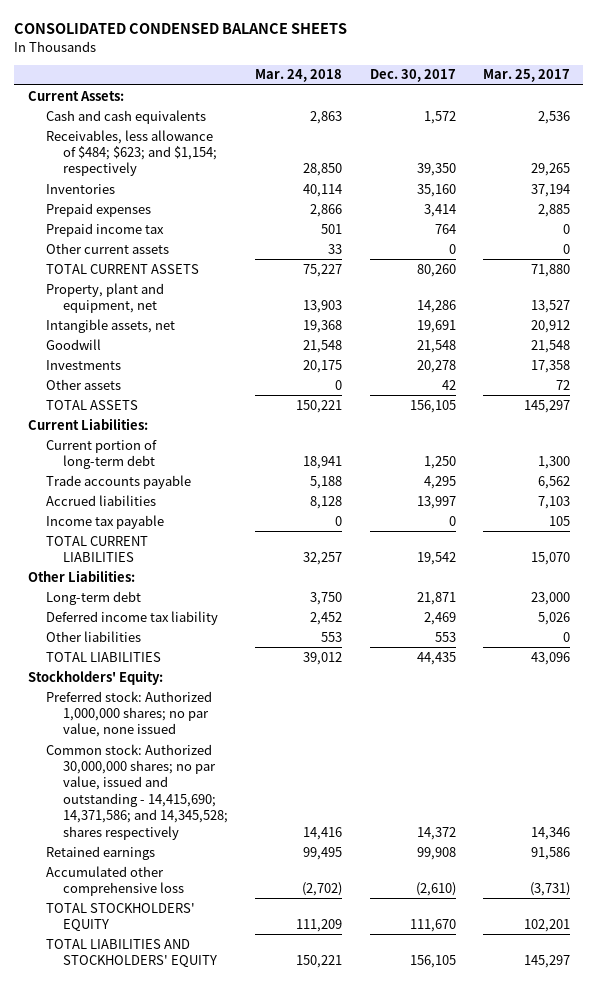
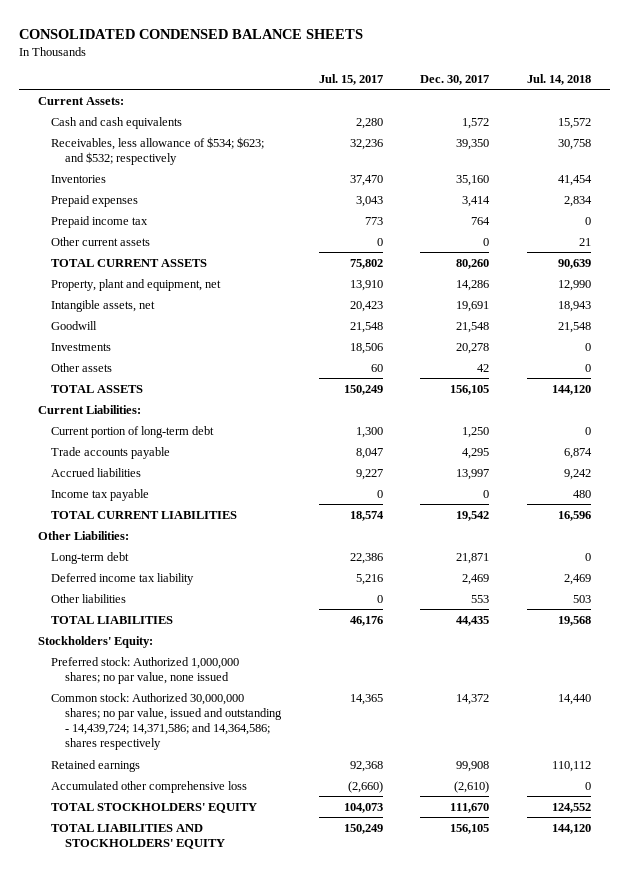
[255,69,343,83] Mar. 24, 2018 -> none
[482,69,570,83] Mar. 25, 2017 -> none
none -> [318,74,383,86] Jul. 15, 2017
none -> [527,74,592,86] Jul. 14, 2018
[45,129,218,177] Receivables, less allowance of $484; $623; and $1,154; respectively -> [51,136,265,165] Receivables, less allowance of $534; $623; and $532; respectively
[45,743,229,840] Common stock: Authorized 30,000,000 shares; no par value, issued and outstanding - 14,415,690; 14,371,586; and 14,345,528; shares respectively -> [51,692,282,751] Common stock: Authorized 30,000,000 shares; no par value, issued and outstanding - 14,439,724; 14,371,586; and 14,364,586; shares respectively

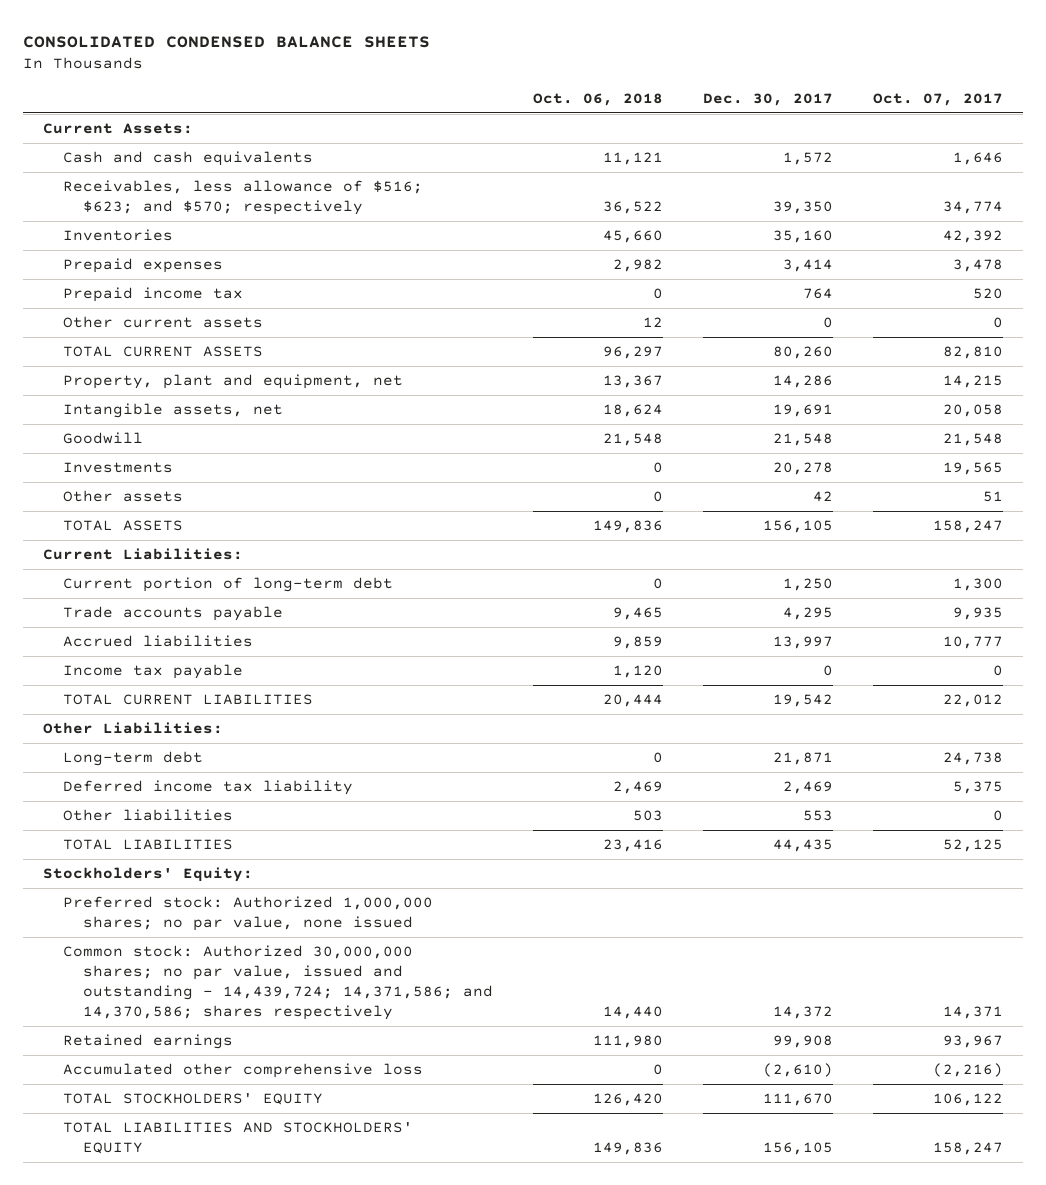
[318,74,383,86] Jul. 15, 2017 -> none
[527,74,592,86] Jul. 14, 2018 -> none
none -> [533,93,664,107] Oct. 06, 2018
none -> [873,93,1004,107] Oct. 07, 2017
[51,136,265,165] Receivables, less allowance of $534; $623; and $532; respectively -> [62,179,423,216] Receivables, less allowance of $516; $623; and $570; respectively
[51,692,282,751] Common stock: Authorized 30,000,000 shares; no par value, issued and outstanding - 14,439,724; 14,371,586; and 14,364,586; shares respectively -> [62,944,494,1021] Common stock: Authorized 30,000,000 shares; no par value, issued and outstanding - 14,439,724; 14,371,586; and 14,370,586; shares respectively

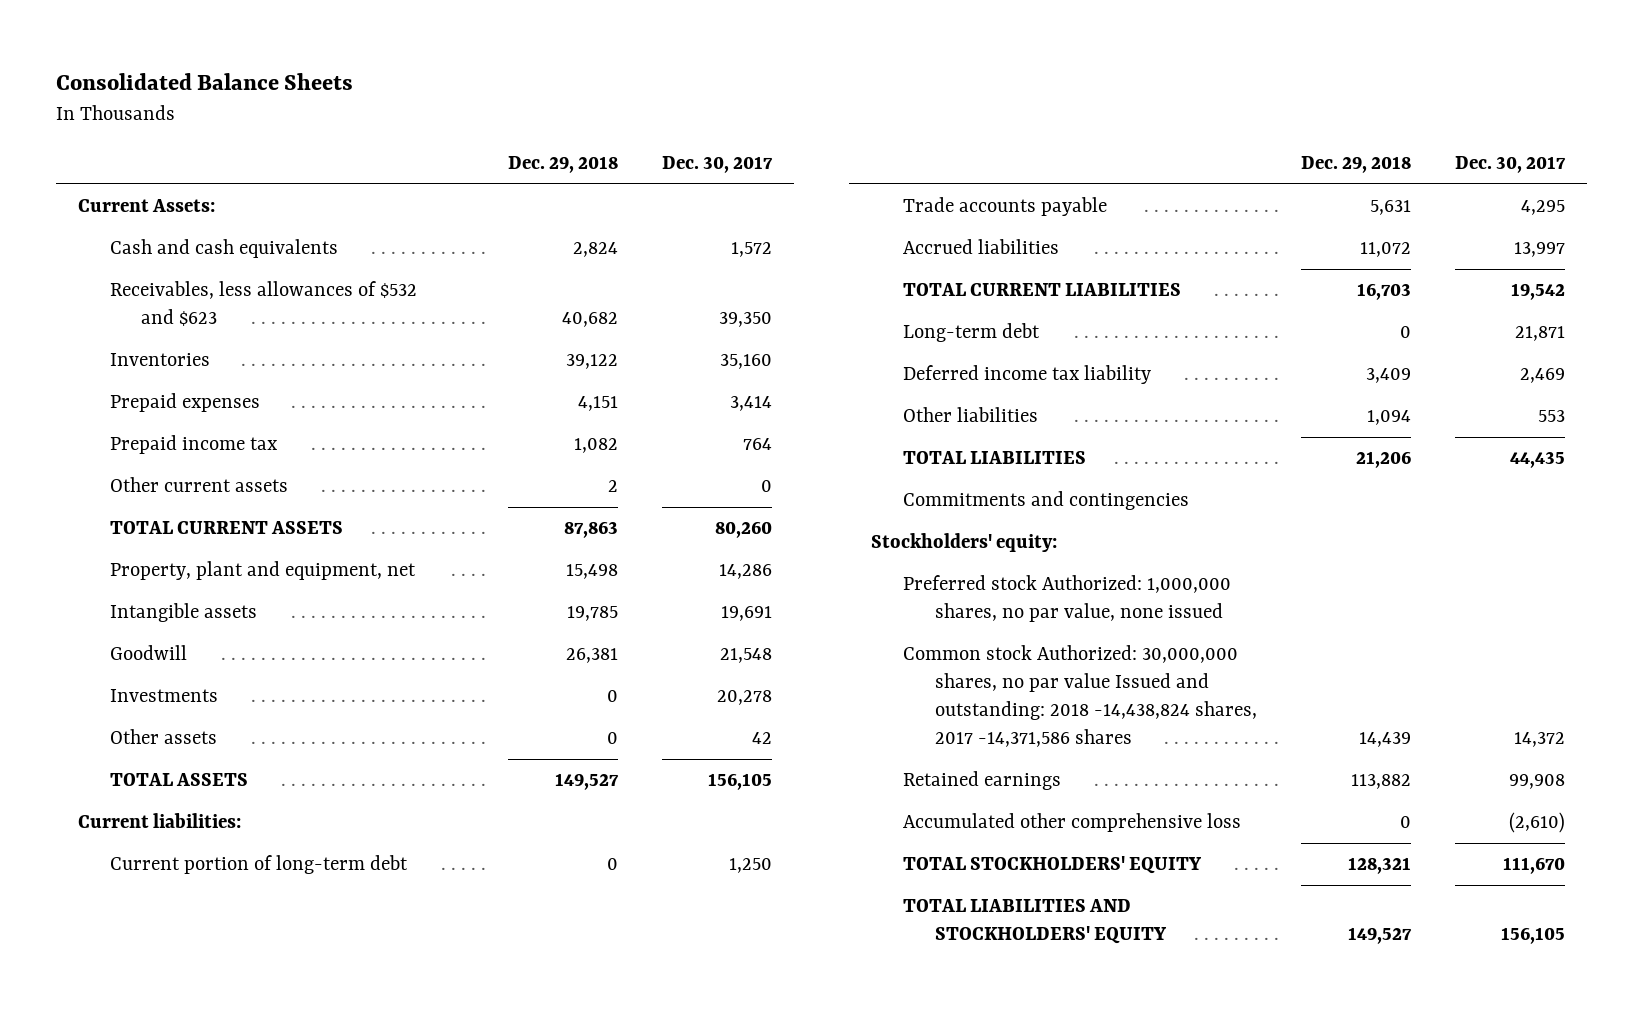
[22,36,430,49] CONSOLIDATED CONDENSED BALANCE SHEETS -> [56,73,354,91] Consolidated Balance Sheets
[533,93,664,107] Oct. 06, 2018 -> none
[873,93,1004,107] Oct. 07, 2017 -> none
none -> [507,156,618,174] Dec. 29, 2018
[62,179,423,216] Receivables, less allowance of $516; $623; and $570; respectively -> [109,281,417,327] Receivables, less allowances of $532 and $623
[62,402,283,418] Intangible assets, net -> [109,603,257,623] Intangible assets
[42,547,243,560] Current Liabilities: -> [78,813,242,829] Current liabilities:
[62,663,243,679] Income tax payable -> none
[42,721,223,734] Other Liabilities: -> none
none -> [902,491,1189,511] Commitments and contingencies
[42,866,253,882] Stockholders' Equity: -> [871,533,1058,553] Stockholders' equity:
[62,895,433,932] Preferred stock: Authorized 1,000,000 shares; no par value, none issued -> [902,575,1231,623] Preferred stock Authorized: 1,000,000 shares, no par value, none issued
[62,944,494,1021] Common stock: Authorized 30,000,000 shares; no par value, issued and outstanding - 14,439,724; 14,371,586; and 14,370,586; shares respectively -> [902,645,1257,748] Common stock Authorized: 30,000,000 shares, no par value Issued and outstanding: 2018 -14,438,824 shares, 2017 -14,371,586 shares

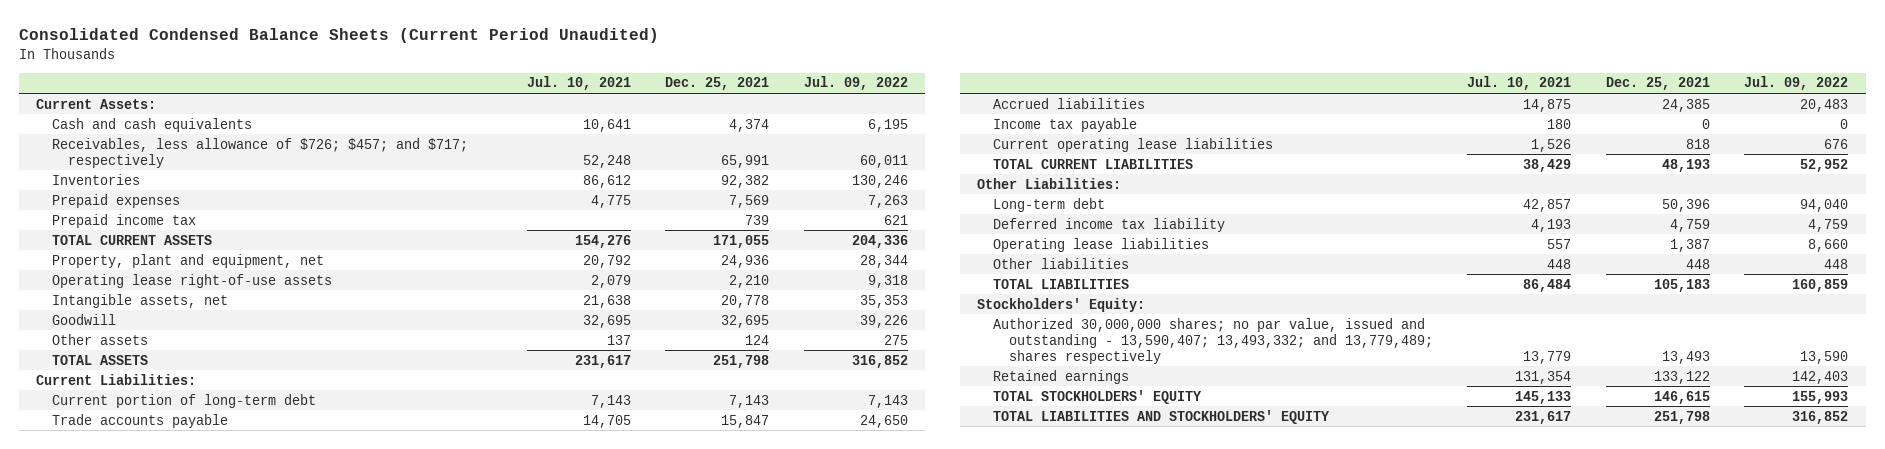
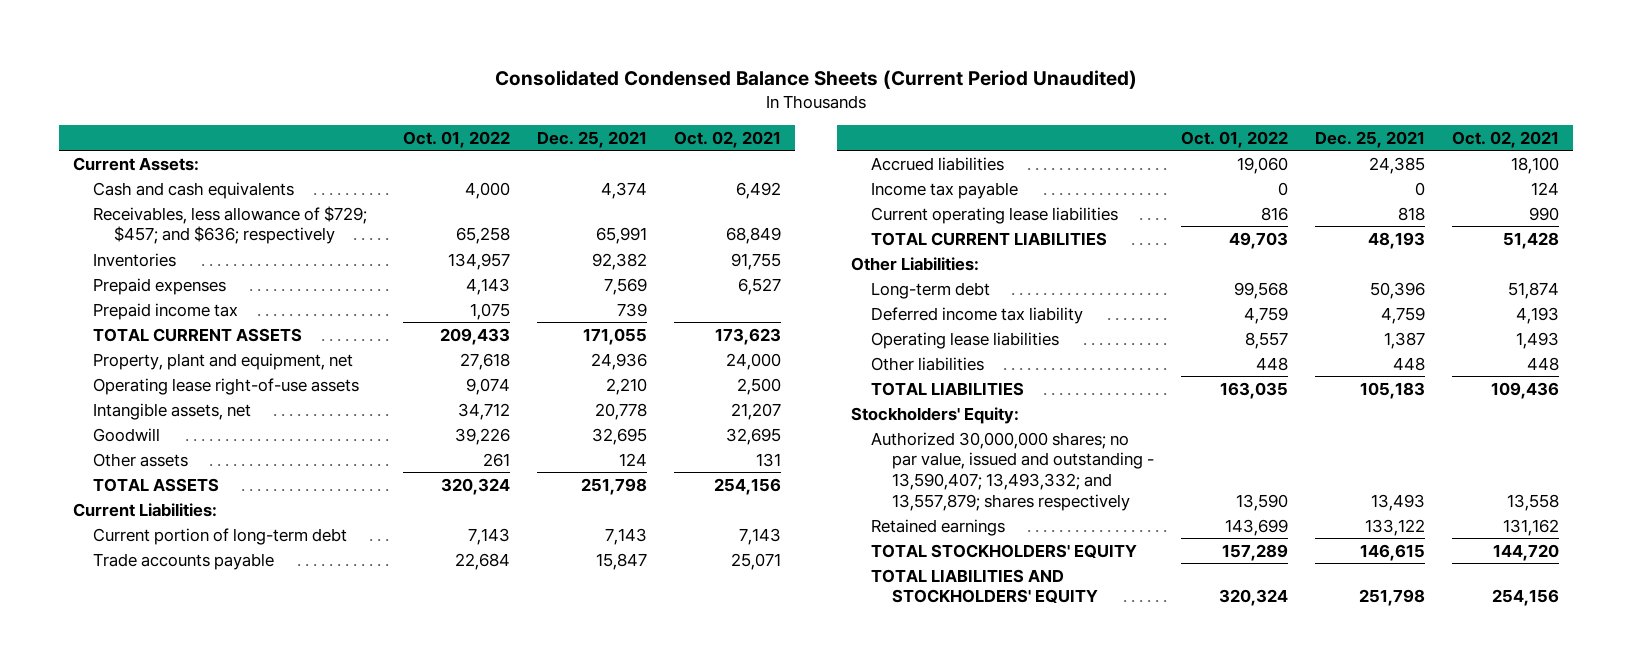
[526,76,631,91] Jul. 10, 2021 -> none
[803,76,908,91] Jul. 09, 2022 -> none
none -> [402,130,510,148] Oct. 01, 2022
none -> [674,130,782,148] Oct. 02, 2021
[52,137,469,168] Receivables, less allowance of $726; $457; and $717; respectively -> [93,205,368,245] Receivables, less allowance of $729; $457; and $636; respectively
[992,317,1433,364] Authorized 30,000,000 shares; no par value, issued and outstanding - 13,590,407; 13,493,332; and 13,779,489; shares respectively -> [871,431,1154,511] Authorized 30,000,000 shares; no par value, issued and outstanding - 13,590,407; 13,493,332; and 13,557,879; shares respectively

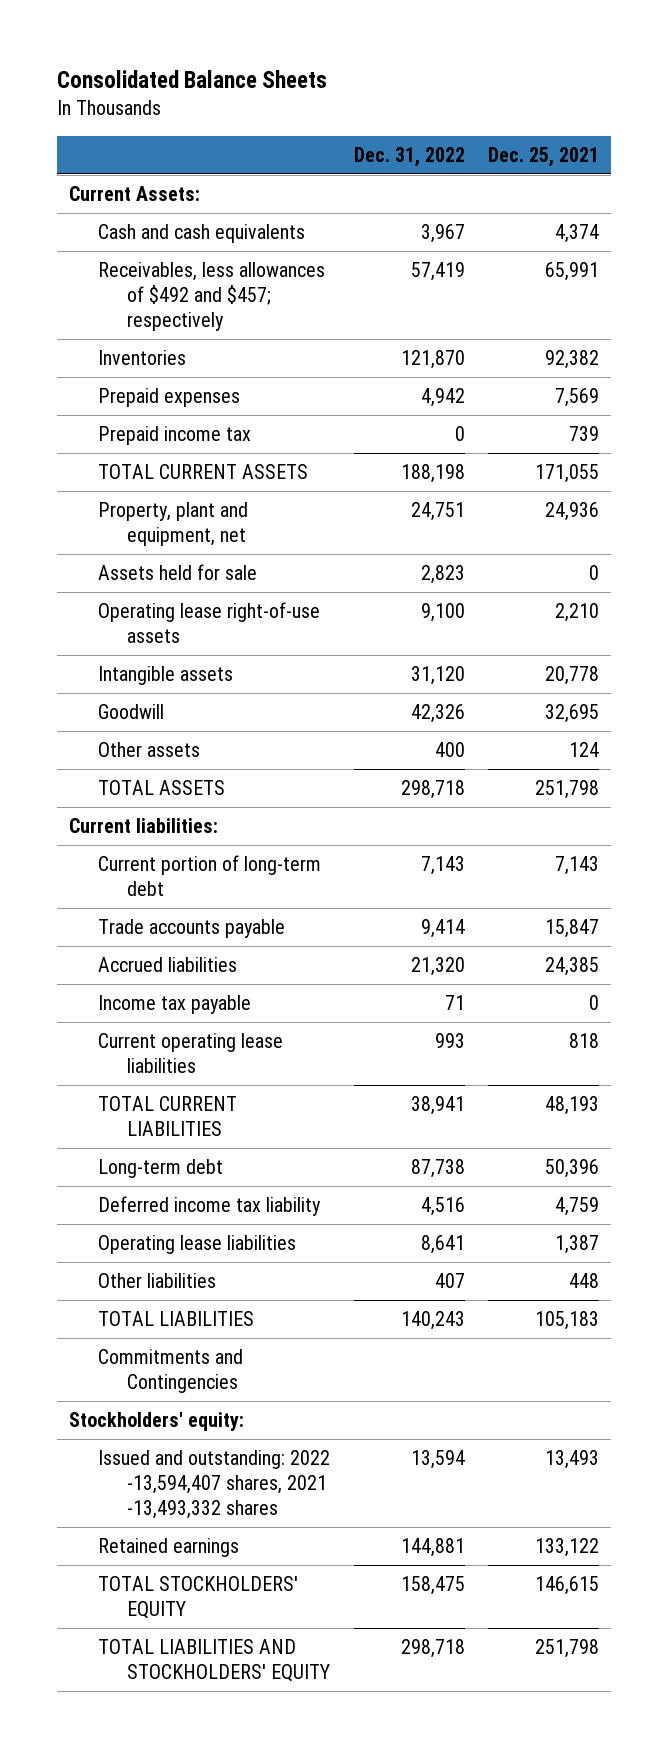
[494,70,1137,90] Consolidated Condensed Balance Sheets (Current Period Unaudited) -> [56,70,327,89] Consolidated Balance Sheets
[402,130,510,148] Oct. 01, 2022 -> none
[674,130,782,148] Oct. 02, 2021 -> none
none -> [353,146,465,167] Dec. 31, 2022
[93,205,368,245] Receivables, less allowance of $729; $457; and $636; respectively -> [97,262,325,332] Receivables, less allowances of $492 and $457; respectively
none -> [97,564,257,581] Assets held for sale
[93,402,252,420] Intangible assets, net -> [97,666,233,686] Intangible assets
[72,502,217,517] Current Liabilities: -> [68,818,218,834] Current liabilities:
[850,256,979,271] Other Liabilities: -> none
none -> [97,1349,243,1394] Commitments and Contingencies
[850,406,1019,424] Stockholders' Equity: -> [68,1412,244,1432] Stockholders' equity:
[871,431,1154,511] Authorized 30,000,000 shares; no par value, issued and outstanding - 13,590,407; 13,493,332; and 13,557,879; shares respectively -> [97,1450,330,1520] Issued and outstanding: 2022 -13,594,407 shares, 2021 -13,493,332 shares

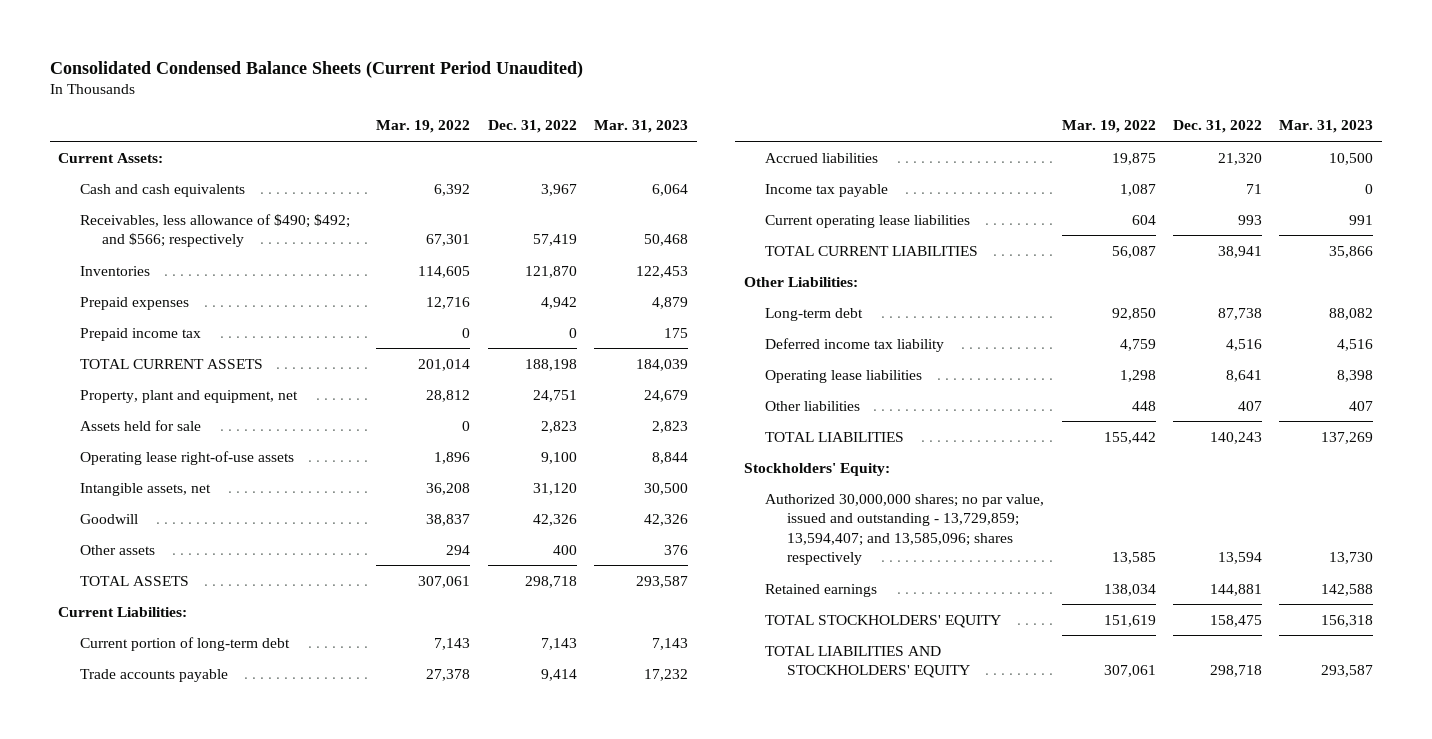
[56,70,327,89] Consolidated Balance Sheets -> [49,60,583,78] Consolidated Condensed Balance Sheets (Current Period Unaudited)
[488,146,600,167] Dec. 25, 2021 -> none
none -> [376,120,471,134] Mar. 19, 2022
none -> [593,120,688,134] Mar. 31, 2023
[97,262,325,332] Receivables, less allowances of $492 and $457; respectively -> [79,213,350,248] Receivables, less allowance of $490; $492; and $566; respectively
[97,666,233,686] Intangible assets -> [79,482,211,496] Intangible assets, net
[68,818,218,834] Current liabilities: -> [58,606,188,617] Current Liabilities:
none -> [743,276,858,287] Other Liabilities:
[97,1349,243,1394] Commitments and Contingencies -> none
[68,1412,244,1432] Stockholders' equity: -> [743,462,890,476] Stockholders' Equity:
[97,1450,330,1520] Issued and outstanding: 2022 -13,594,407 shares, 2021 -13,493,332 shares -> [765,493,1045,566] Authorized 30,000,000 shares; no par value, issued and outstanding - 13,729,859; 13,594,407; and 13,585,096; shares respectively

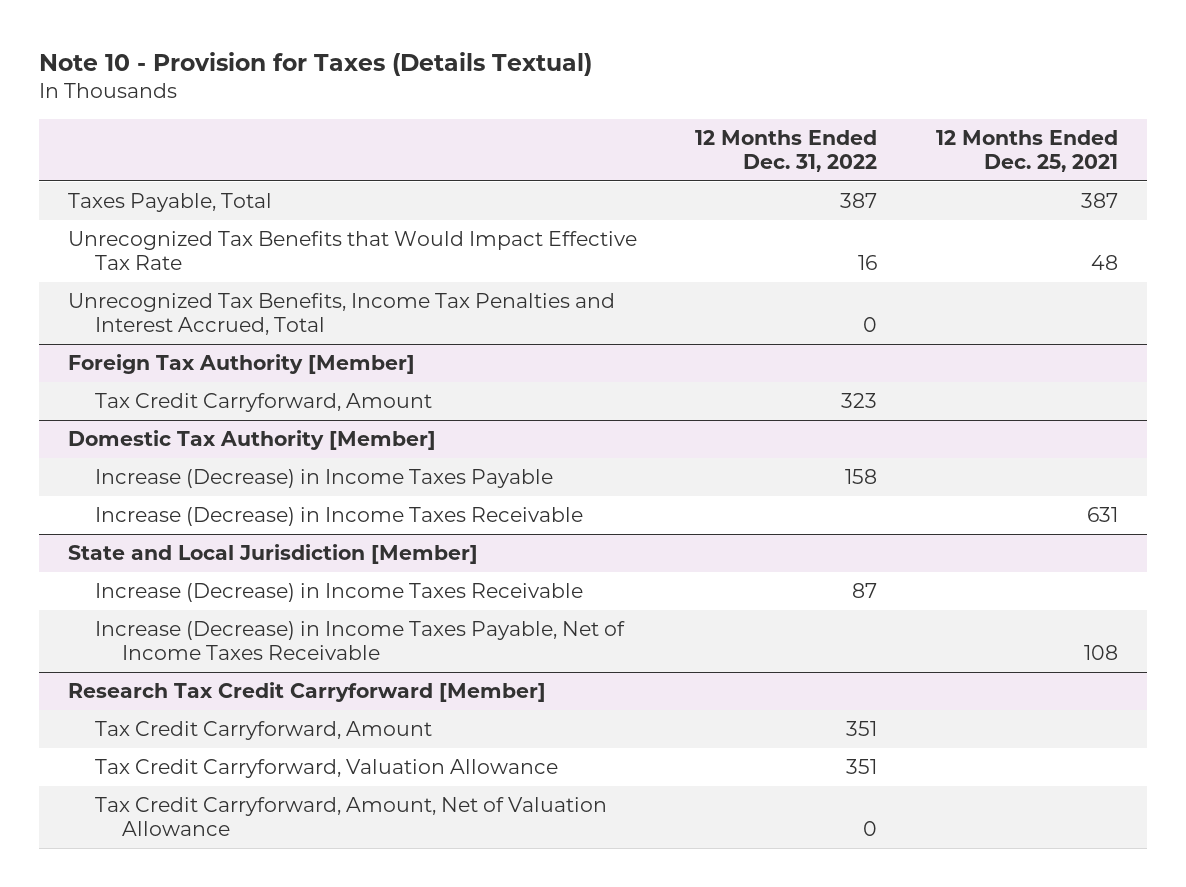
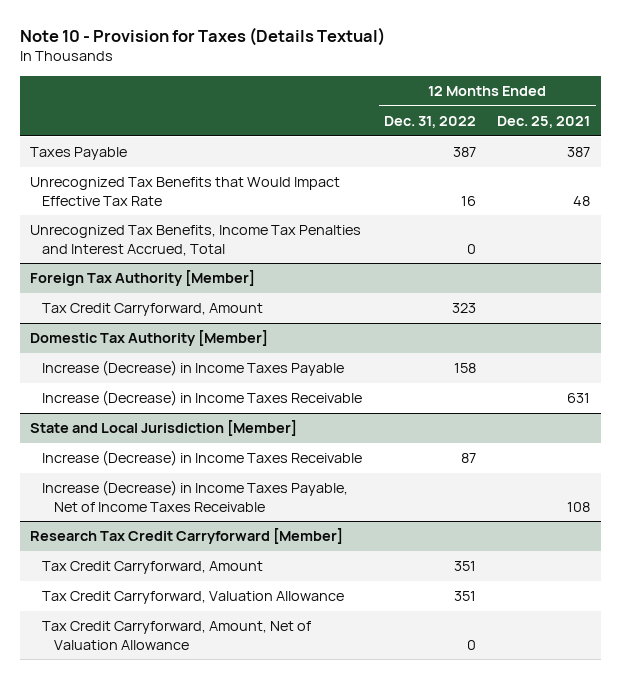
[68,193,273,213] Taxes Payable, Total -> [30,147,128,161] Taxes Payable

